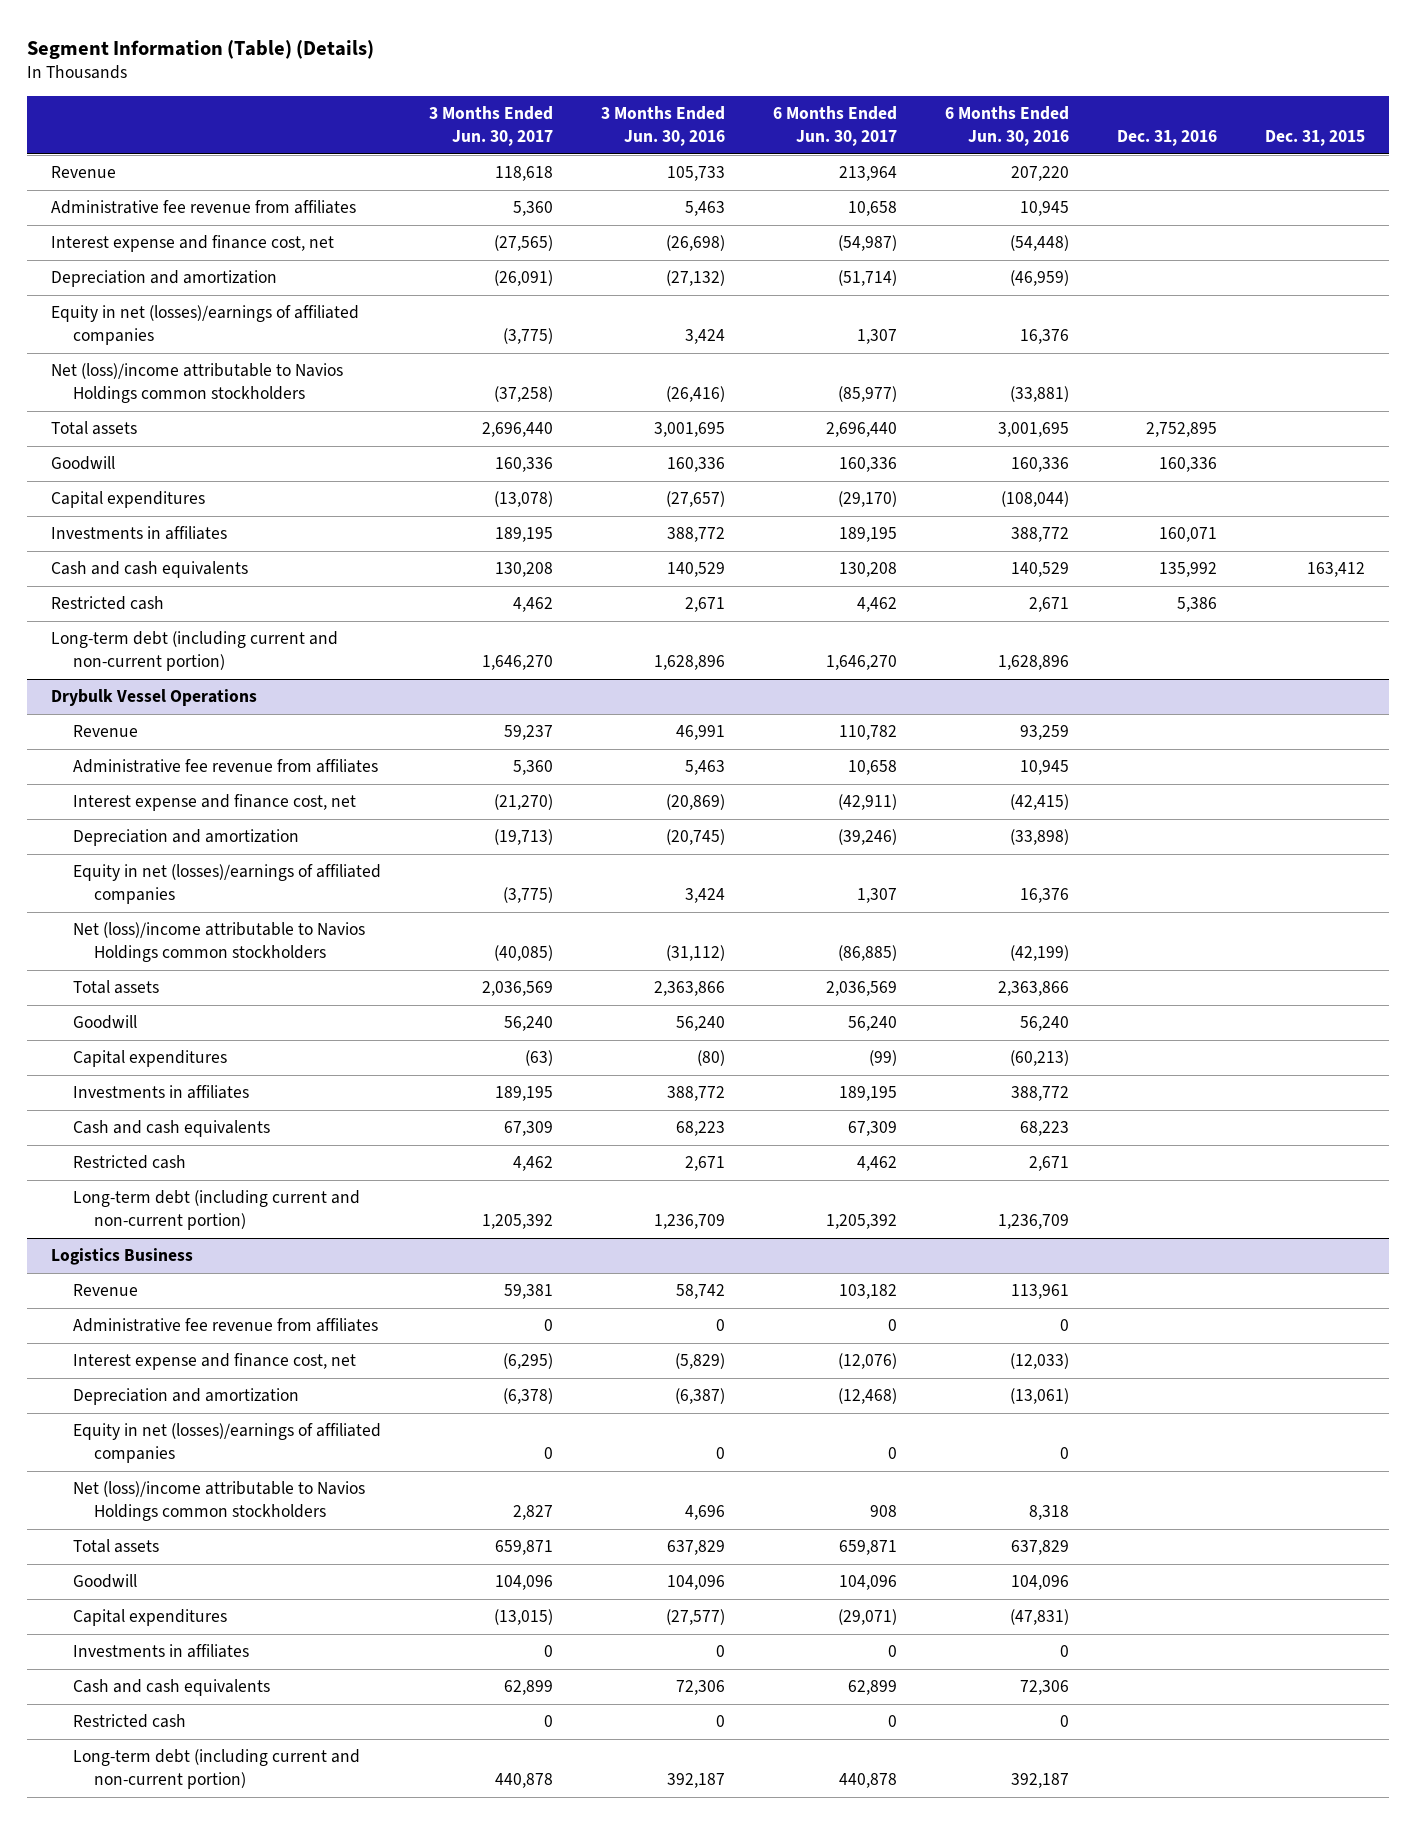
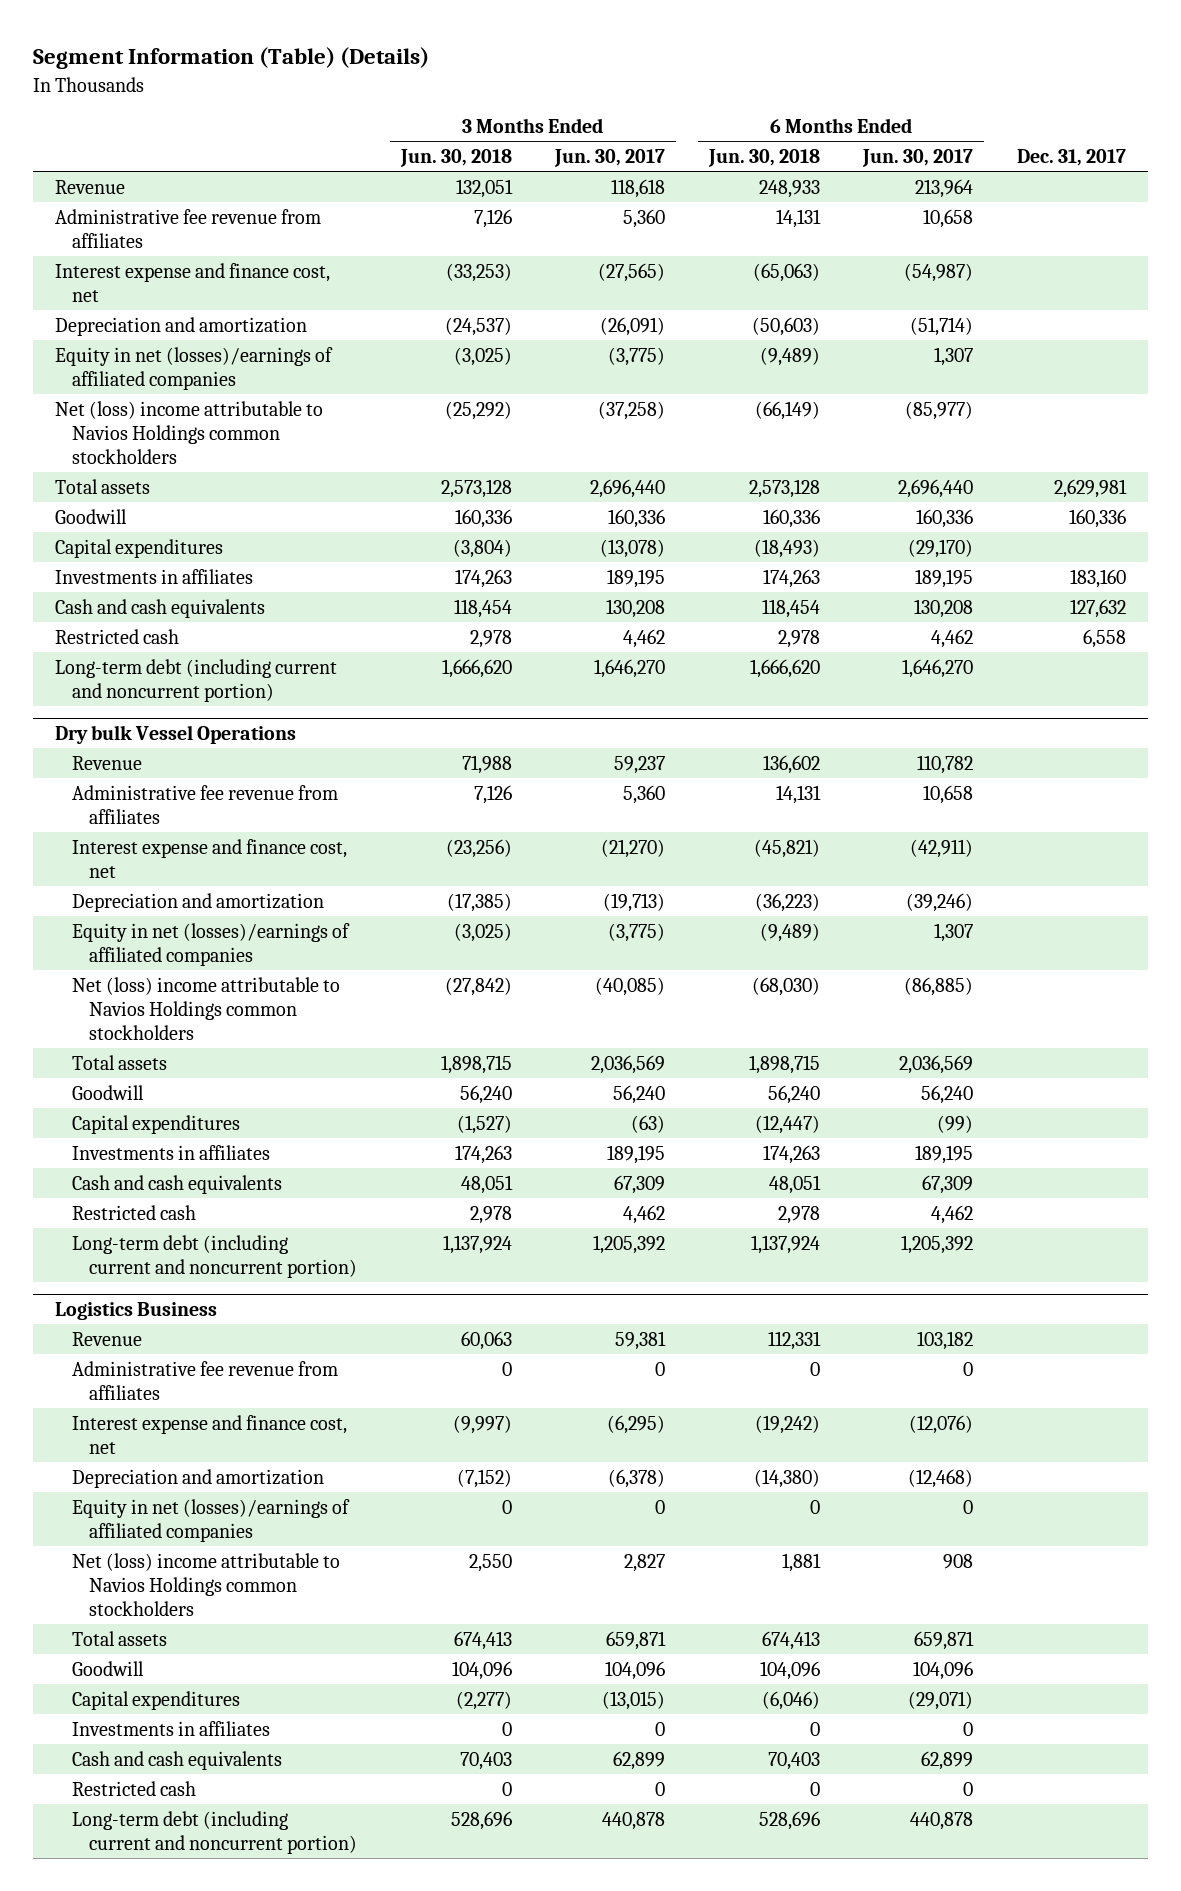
[600,106,725,146] 3 Months Ended Jun. 30, 2016 -> none
[944,106,1069,146] 6 Months Ended Jun. 30, 2016 -> none
[1116,129,1217,146] Dec. 31, 2016 -> none
[1264,129,1365,146] Dec. 31, 2015 -> none
none -> [399,149,512,168] Jun. 30, 2018
none -> [707,149,820,168] Jun. 30, 2018
none -> [1016,149,1126,167] Dec. 31, 2017
[51,363,344,403] Net (loss)/income attributable to Navios Holdings common stockholders -> [54,400,323,464] Net (loss) income attributable to Navios Holdings common stockholders
[51,631,339,671] Long-term debt (including current and non-current portion) -> [54,658,337,702] Long-term debt (including current and noncurrent portion)
[51,689,258,707] Drybulk Vessel Operations -> [54,724,296,744] Dry bulk Vessel Operations
[72,922,365,962] Net (loss)/income attributable to Navios Holdings common stockholders -> [71,976,340,1040] Net (loss) income attributable to Navios Holdings common stockholders
[72,1190,360,1230] Long-term debt (including current and non-current portion) -> [71,1234,358,1278] Long-term debt (including current and noncurrent portion)
[72,1481,365,1521] Net (loss)/income attributable to Navios Holdings common stockholders -> [71,1552,340,1616] Net (loss) income attributable to Navios Holdings common stockholders
[72,1749,360,1789] Long-term debt (including current and non-current portion) -> [71,1810,358,1854] Long-term debt (including current and noncurrent portion)

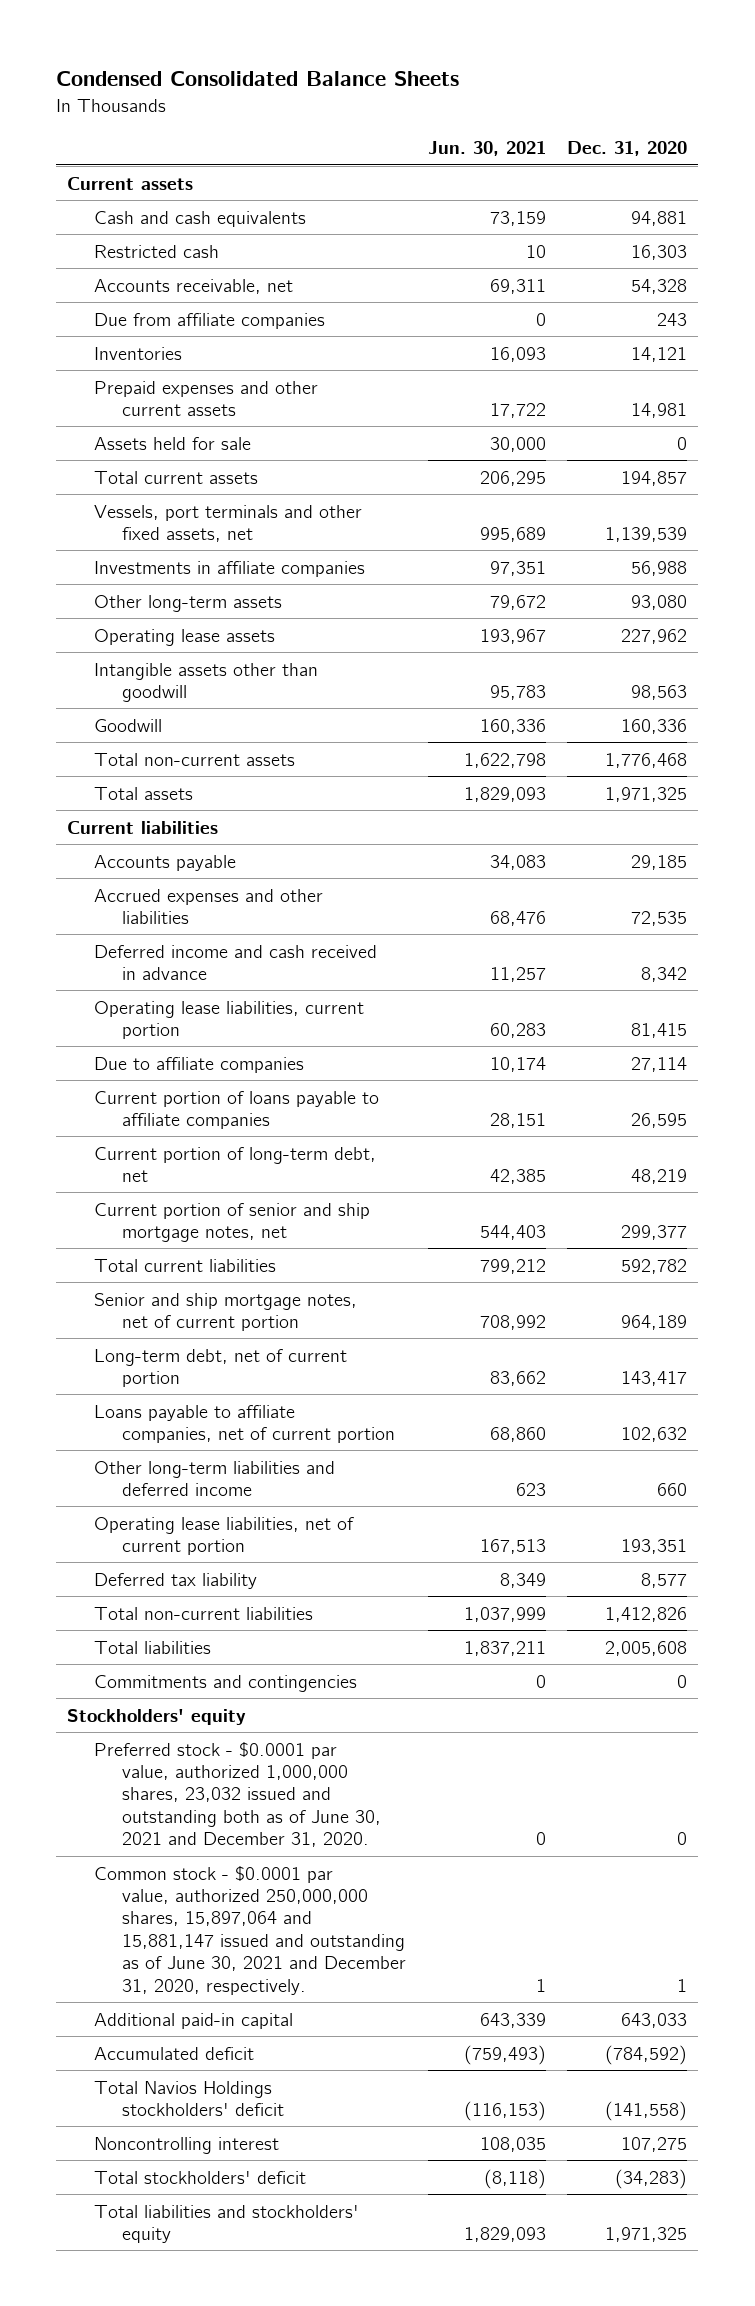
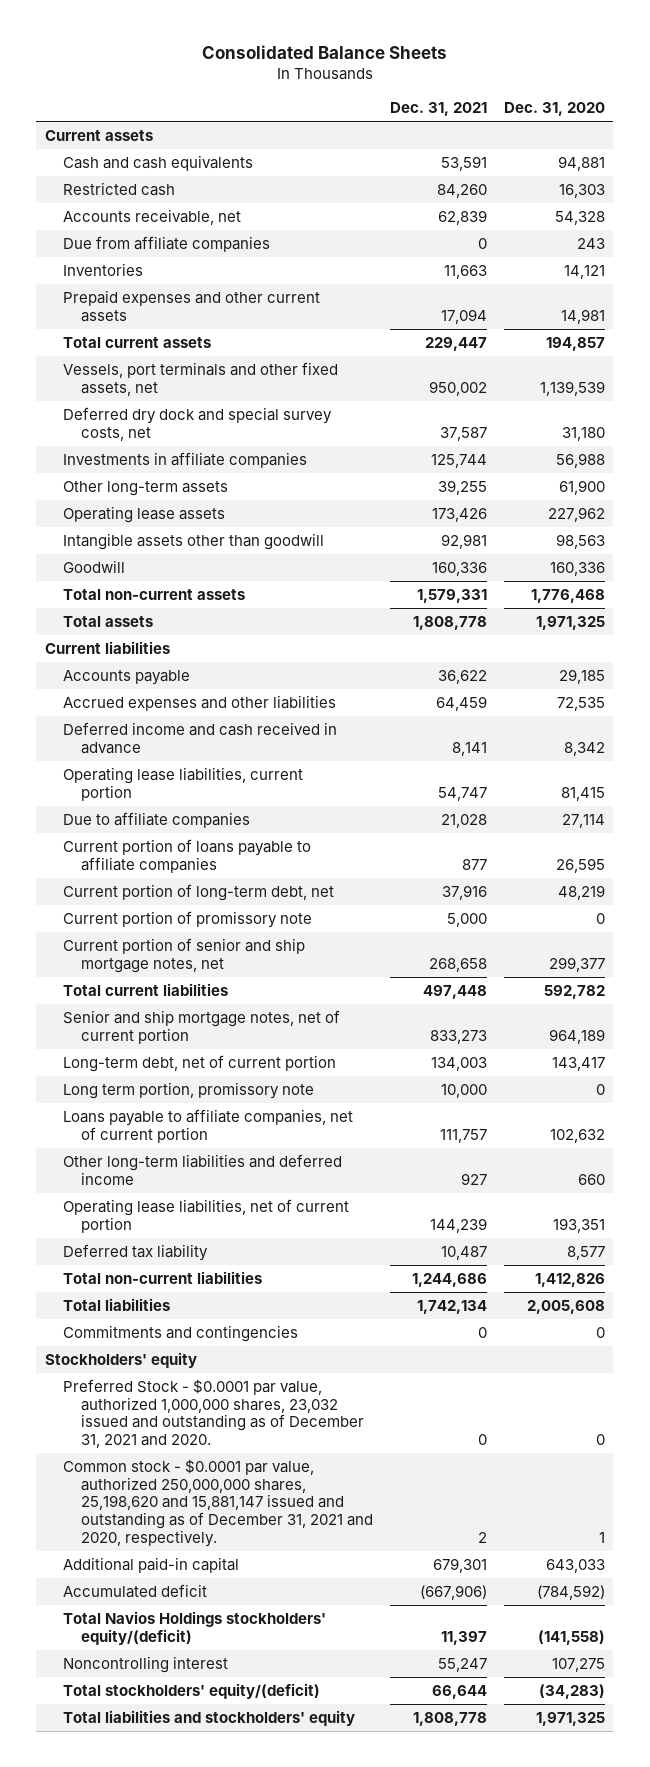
[56,70,460,86] Condensed Consolidated Balance Sheets -> [201,45,447,60] Consolidated Balance Sheets
[427,141,546,157] Jun. 30, 2021 -> none
none -> [390,102,488,117] Dec. 31, 2021
[94,436,252,450] Assets held for sale -> none
none -> [63,406,333,441] Deferred dry dock and special survey costs, net
[631,594,688,610] 93,080 -> [558,479,605,495] 61,900
none -> [63,910,313,928] Current portion of promissory note
none -> [63,1081,315,1099] Long term portion, promissory note
[94,1741,381,1848] Preferred stock - $0.0001 par value, authorized 1,000,000 shares, 23,032 issued and outstanding both as of June 30, 2021 and December 31, 2020. -> [63,1378,365,1449] Preferred Stock - $0.0001 par value, authorized 1,000,000 shares, 23,032 issued and outstanding as of December 31, 2021 and 2020.
[94,1865,406,1995] Common stock - $0.0001 par value, authorized 250,000,000 shares, 15,897,064 and 15,881,147 issued and outstanding as of June 30, 2021 and December 31, 2020, respectively. -> [63,1458,374,1547] Common stock - $0.0001 par value, authorized 250,000,000 shares, 25,198,620 and 15,881,147 issued and outstanding as of December 31, 2021 and 2020, respectively.
[94,2080,284,2117] Total Navios Holdings stockholders' deficit -> [63,1610,327,1645] Total Navios Holdings stockholders' equity/(deficit)
[94,2170,307,2184] Total stockholders' deficit -> [63,1682,321,1699] Total stockholders' equity/(deficit)

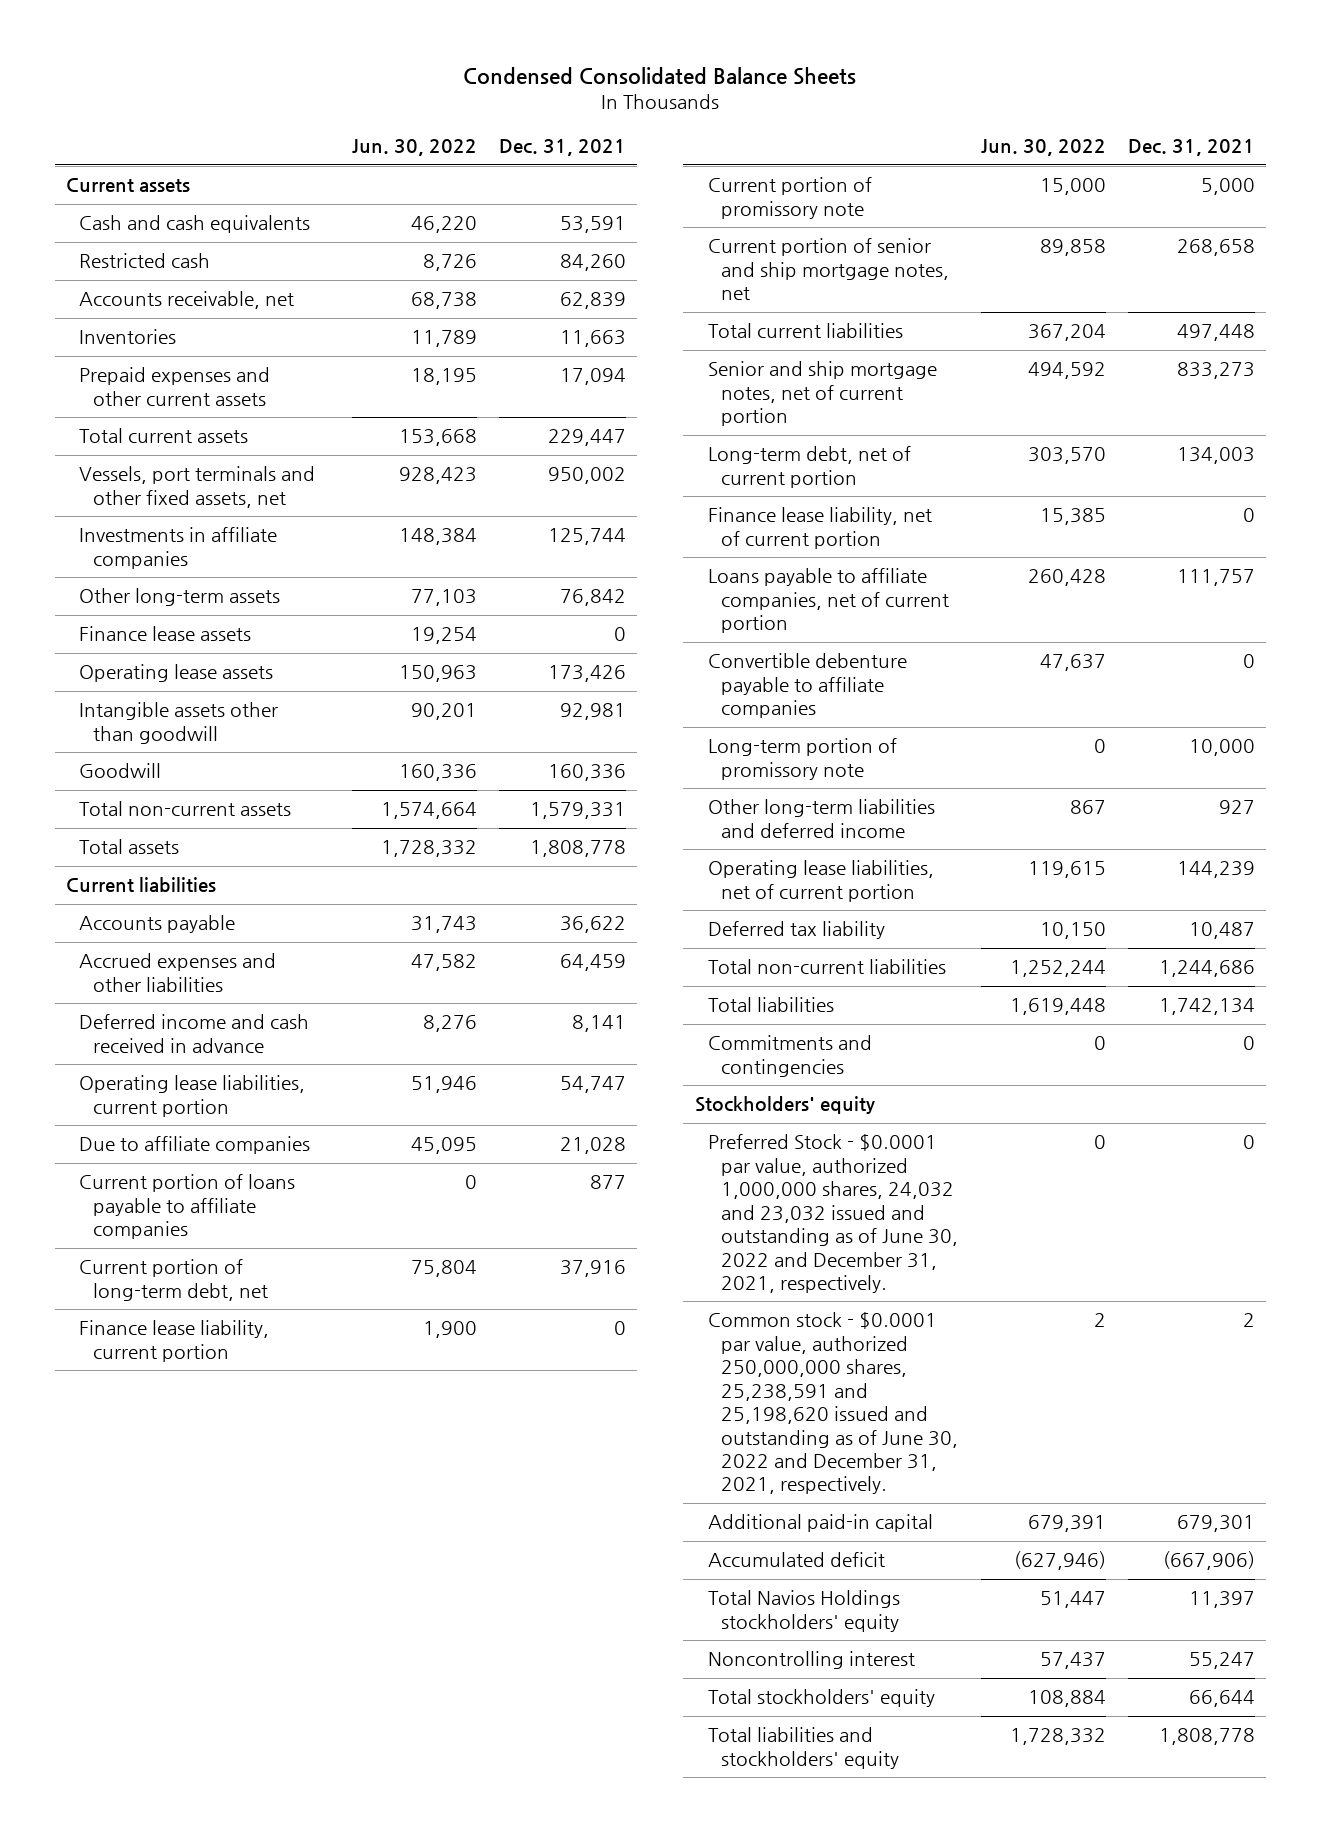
[201,45,447,60] Consolidated Balance Sheets -> [463,67,857,86] Condensed Consolidated Balance Sheets
[503,102,605,117] Dec. 31, 2020 -> none
none -> [351,139,477,157] Jun. 30, 2022
[63,235,271,252] Due from affiliate companies -> none
[63,406,333,441] Deferred dry dock and special survey costs, net -> none
[438,479,488,495] 39,255 -> [560,589,627,607] 76,842
none -> [79,626,252,642] Finance lease assets
none -> [79,1320,270,1362] Finance lease liability, current portion
[63,1081,315,1099] Long term portion, promissory note -> none
none -> [708,507,933,549] Finance lease liability, net of current portion
none -> [708,653,908,719] Convertible debenture payable to affiliate companies
none -> [708,738,898,780] Long-term portion of promissory note
[63,1378,365,1449] Preferred Stock - $0.0001 par value, authorized 1,000,000 shares, 23,032 issued and outstanding as of December 31, 2021 and 2020. -> [708,1134,959,1294] Preferred Stock - $0.0001 par value, authorized 1,000,000 shares, 24,032 and 23,032 issued and outstanding as of June 30, 2022 and December 31, 2021, respectively.
[63,1458,374,1547] Common stock - $0.0001 par value, authorized 250,000,000 shares, 25,198,620 and 15,881,147 issued and outstanding as of December 31, 2021 and 2020, respectively. -> [708,1312,959,1495] Common stock - $0.0001 par value, authorized 250,000,000 shares, 25,238,591 and 25,198,620 issued and outstanding as of June 30, 2022 and December 31, 2021, respectively.
[63,1610,327,1645] Total Navios Holdings stockholders' equity/(deficit) -> [708,1590,901,1632] Total Navios Holdings stockholders' equity
[63,1682,321,1699] Total stockholders' equity/(deficit) -> [708,1689,936,1708] Total stockholders' equity

